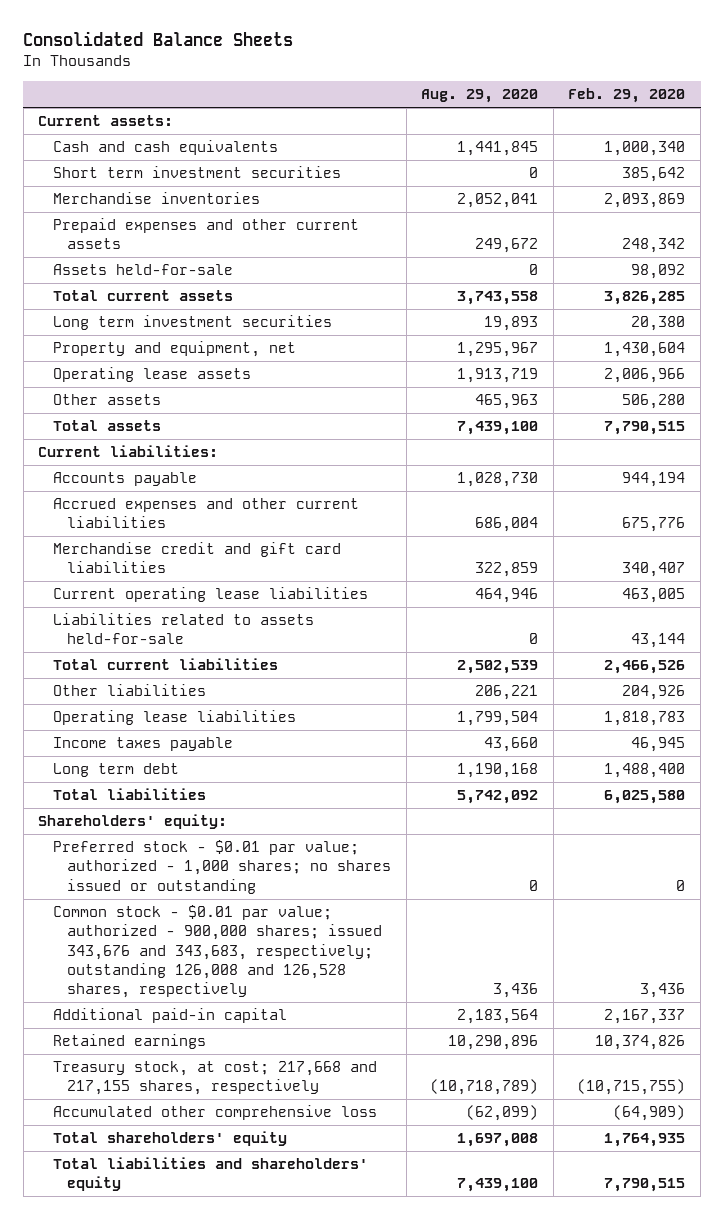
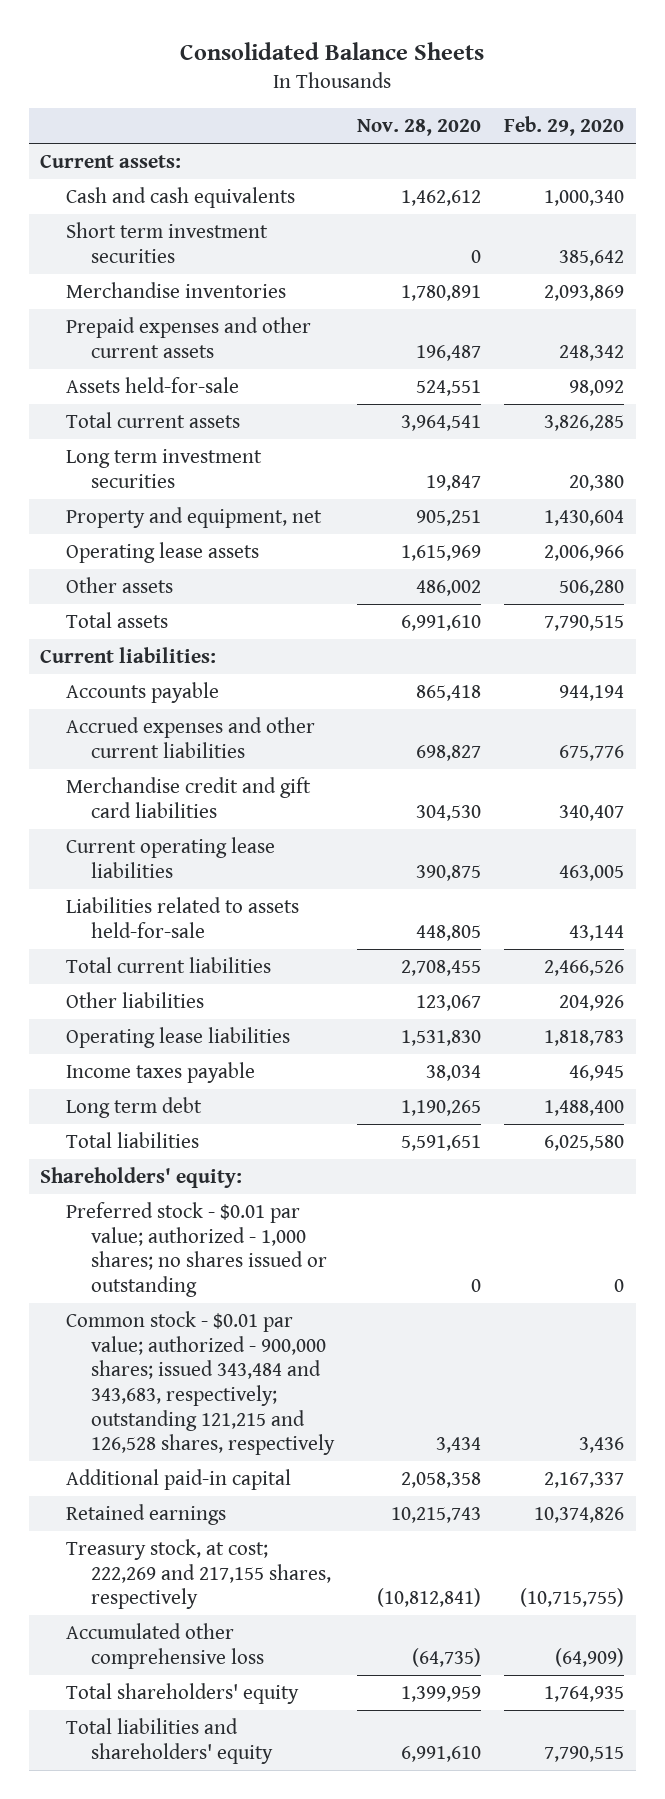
[421,89,539,104] Aug. 29, 2020 -> none
none -> [357,118,482,136] Nov. 28, 2020
[52,905,383,999] Common stock - $0.01 par value; authorized - 900,000 shares; issued 343,676 and 343,683, respectively; outstanding 126,008 and 126,528 shares, respectively -> [65,1310,336,1456] Common stock - $0.01 par value; authorized - 900,000 shares; issued 343,484 and 343,683, respectively; outstanding 121,215 and 126,528 shares, respectively
[52,1061,377,1096] Treasury stock, at cost; 217,668 and 217,155 shares, respectively -> [65,1538,332,1610] Treasury stock, at cost; 222,269 and 217,155 shares, respectively

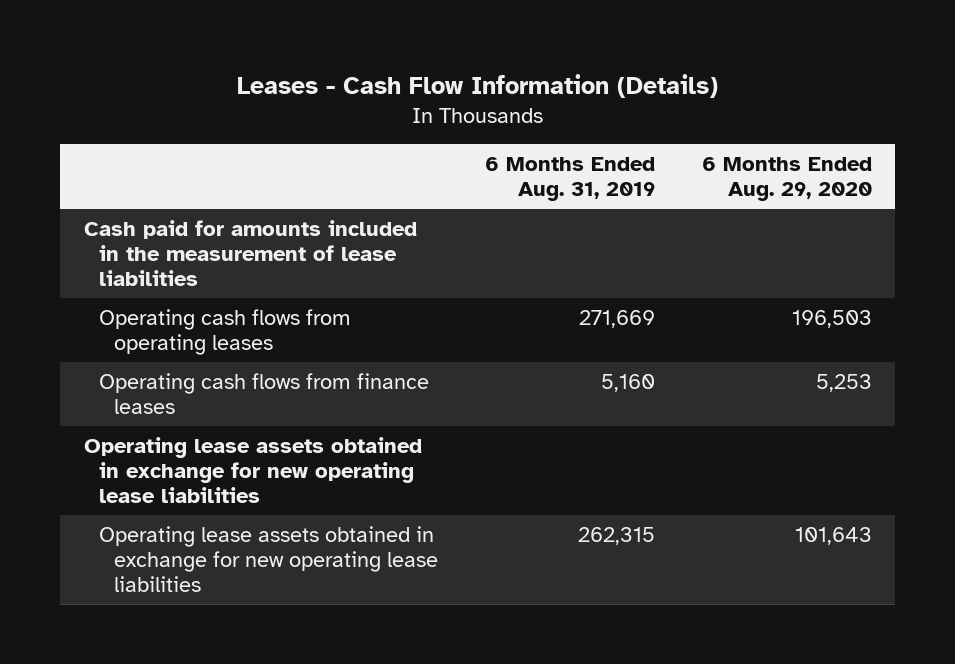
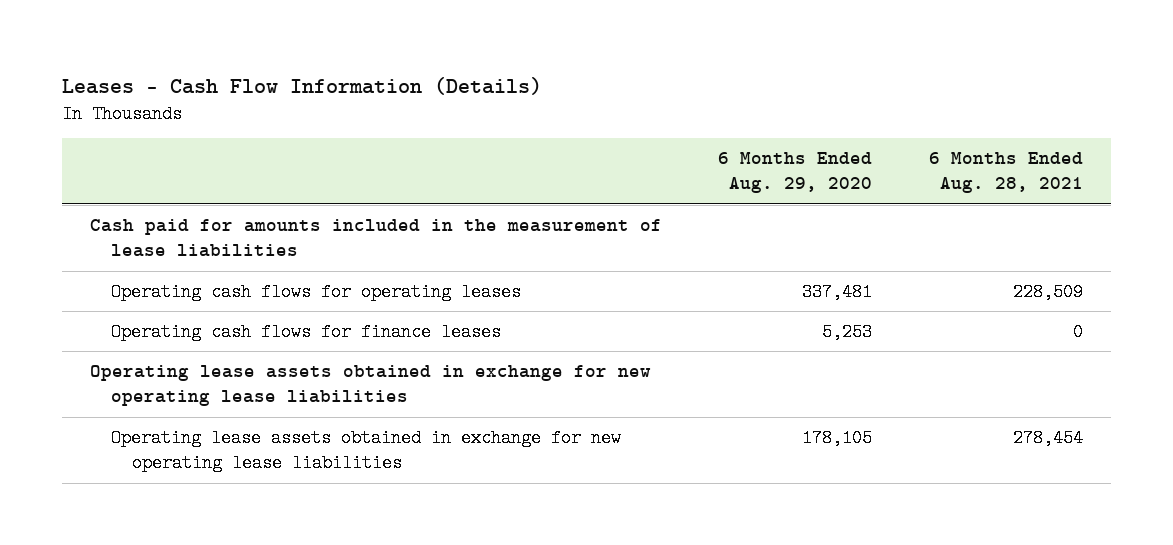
[485,157,656,202] 6 Months Ended Aug. 31, 2019 -> none
none -> [928,152,1083,194] 6 Months Ended Aug. 28, 2021
[98,308,351,355] Operating cash flows from operating leases -> [111,283,522,302] Operating cash flows for operating leases
[791,309,872,328] 196,503 -> [802,283,873,302] 337,481
[98,372,429,414] Operating cash flows from finance leases -> [111,323,502,342] Operating cash flows for finance leases
[794,526,872,545] 101,643 -> [802,429,873,448] 178,105

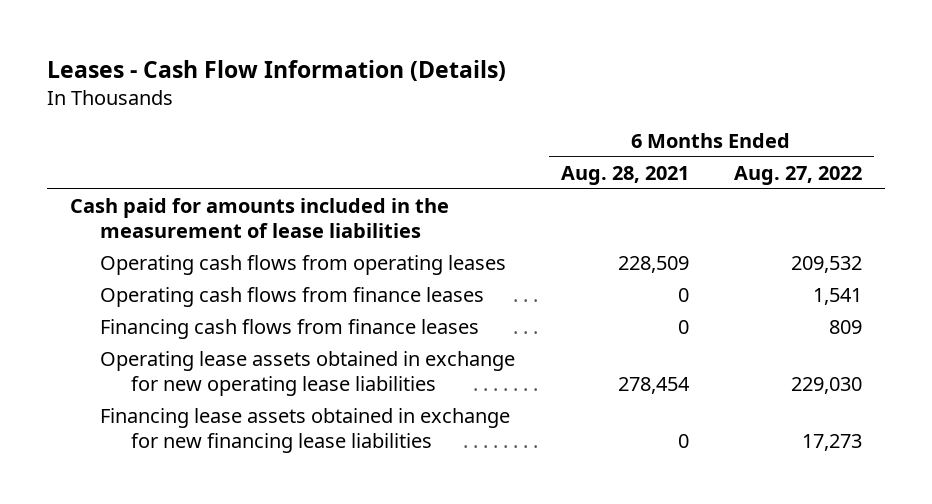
[718,152,873,194] 6 Months Ended Aug. 29, 2020 -> none
none -> [734,165,863,185] Aug. 27, 2022
[90,365,652,407] Operating lease assets obtained in exchange for new operating lease liabilities -> none
[111,283,522,302] Operating cash flows for operating leases -> [100,255,507,276] Operating cash flows from operating leases
none -> [100,287,485,308] Operating cash flows from finance leases
[111,323,502,342] Operating cash flows for finance leases -> [100,319,480,340] Financing cash flows from finance leases
none -> [100,408,511,453] Financing lease assets obtained in exchange for new financing lease liabilities

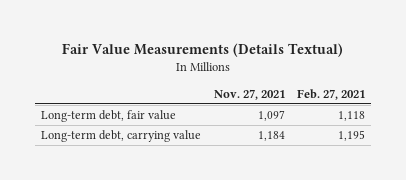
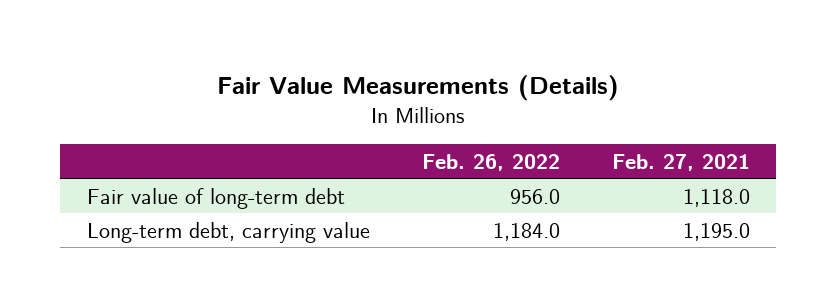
[62,42,344,57] Fair Value Measurements (Details Textual) -> [217,74,620,101] Fair Value Measurements (Details)
[213,88,285,100] Nov. 27, 2021 -> none
none -> [421,153,560,171] Feb. 26, 2022
[40,110,176,123] Long-term debt, fair value -> [86,187,345,209] Fair value of long-term debt
[338,111,366,122] 1,118 -> [682,188,750,207] 1,118.0
[338,130,366,142] 1,195 -> [682,222,750,241] 1,195.0

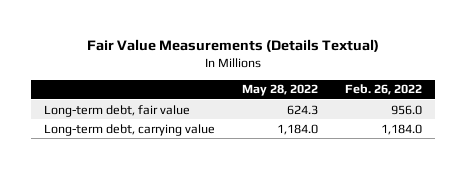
[217,74,620,101] Fair Value Measurements (Details) -> [87,39,380,53] Fair Value Measurements (Details Textual)
[611,153,750,171] Feb. 27, 2021 -> none
none -> [242,84,319,97] May 28, 2022
[86,187,345,209] Fair value of long-term debt -> [44,104,191,117] Long-term debt, fair value

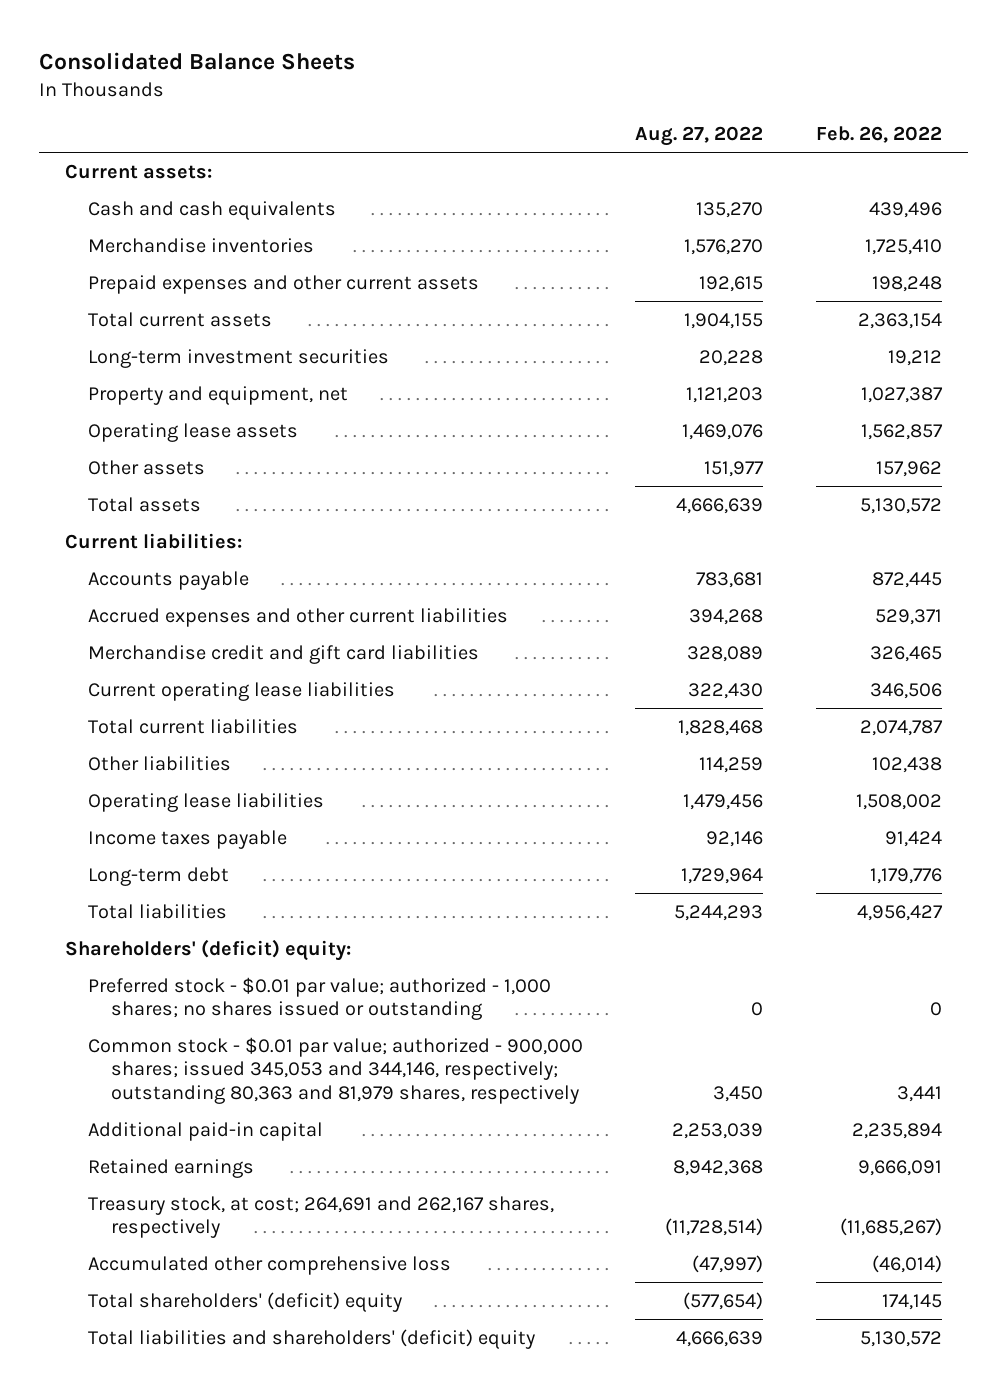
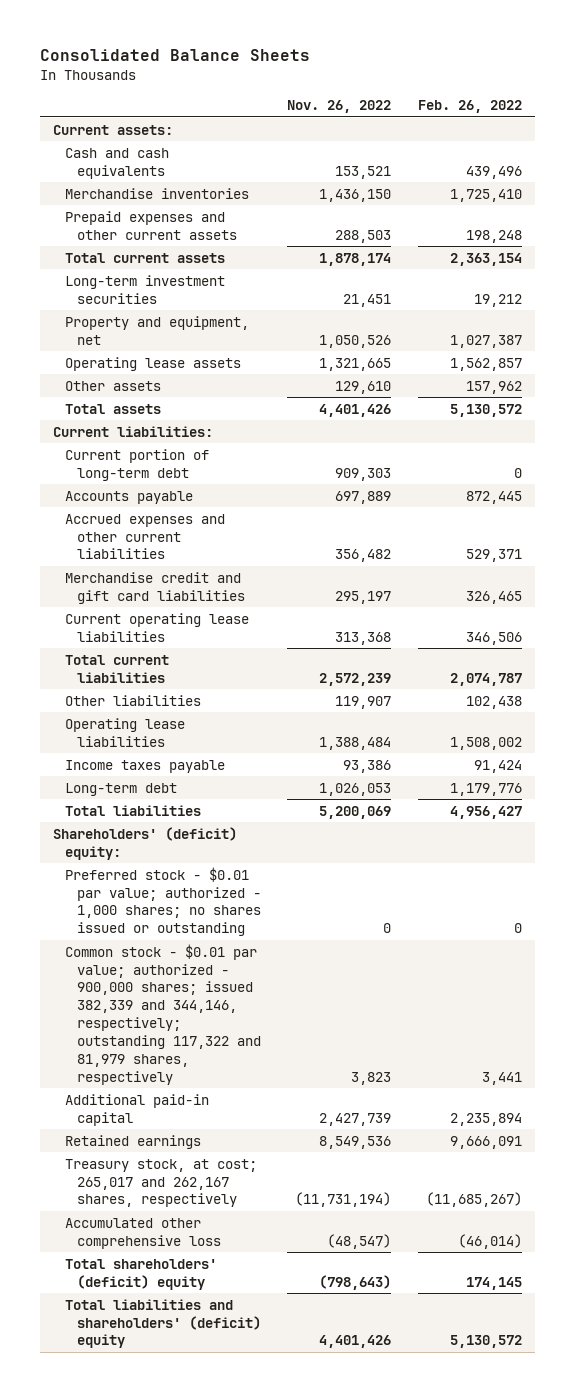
[635,126,764,147] Aug. 27, 2022 -> none
none -> [287,100,392,114] Nov. 26, 2022
none -> [64,448,209,481] Current portion of long-term debt
[88,1036,584,1105] Common stock - $0.01 par value; authorized - 900,000 shares; issued 345,053 and 344,146, respectively; outstanding 80,363 and 81,979 shares, respectively -> [64,943,261,1085] Common stock - $0.01 par value; authorized - 900,000 shares; issued 382,339 and 344,146, respectively; outstanding 117,322 and 81,979 shares, respectively
[88,1195,555,1239] Treasury stock, at cost; 264,691 and 262,167 shares, respectively -> [64,1158,257,1208] Treasury stock, at cost; 265,017 and 262,167 shares, respectively

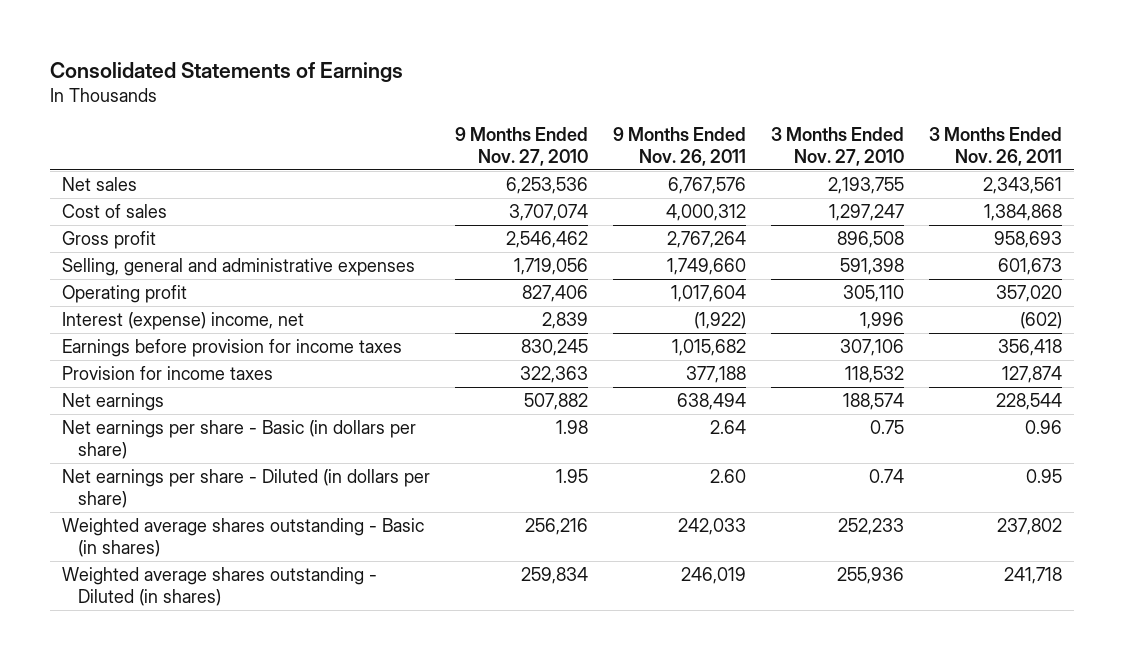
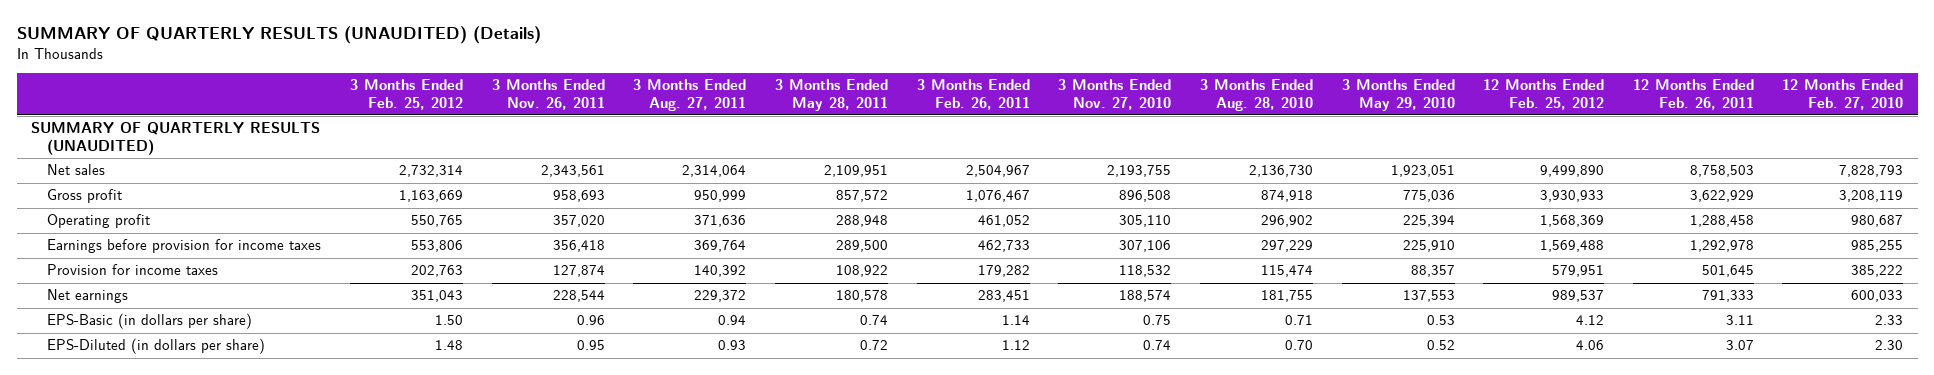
[50,62,404,83] Consolidated Statements of Earnings -> [16,26,541,45] SUMMARY OF QUARTERLY RESULTS (UNAUDITED) (Details)
[455,126,589,166] 9 Months Ended Nov. 27, 2010 -> none
[613,126,747,166] 9 Months Ended Nov. 26, 2011 -> none
none -> [349,79,463,110] 3 Months Ended Feb. 25, 2012
none -> [633,79,747,111] 3 Months Ended Aug. 27, 2011
none -> [774,79,888,111] 3 Months Ended May 28, 2011
none -> [916,79,1030,110] 3 Months Ended Feb. 26, 2011
none -> [1199,79,1313,111] 3 Months Ended Aug. 28, 2010
none -> [1341,79,1455,111] 3 Months Ended May 29, 2010
none -> [1483,79,1605,110] 12 Months Ended Feb. 25, 2012
none -> [1632,79,1754,110] 12 Months Ended Feb. 26, 2011
none -> [1782,79,1904,110] 12 Months Ended Feb. 27, 2010
none -> [30,122,320,155] SUMMARY OF QUARTERLY RESULTS (UNAUDITED)
[62,204,168,219] Cost of sales -> none
[62,258,416,277] Selling, general and administrative expenses -> none
[62,312,305,331] Interest (expense) income, net -> none
[62,518,425,558] Weighted average shares outstanding - Basic (in shares) -> none
[62,567,378,607] Weighted average shares outstanding - Diluted (in shares) -> none
[62,420,417,460] Net earnings per share - Basic (in dollars per share) -> [47,313,253,330] EPS-Basic (in dollars per share)
[62,469,431,509] Net earnings per share - Diluted (in dollars per share) -> [47,338,266,355] EPS-Diluted (in dollars per share)

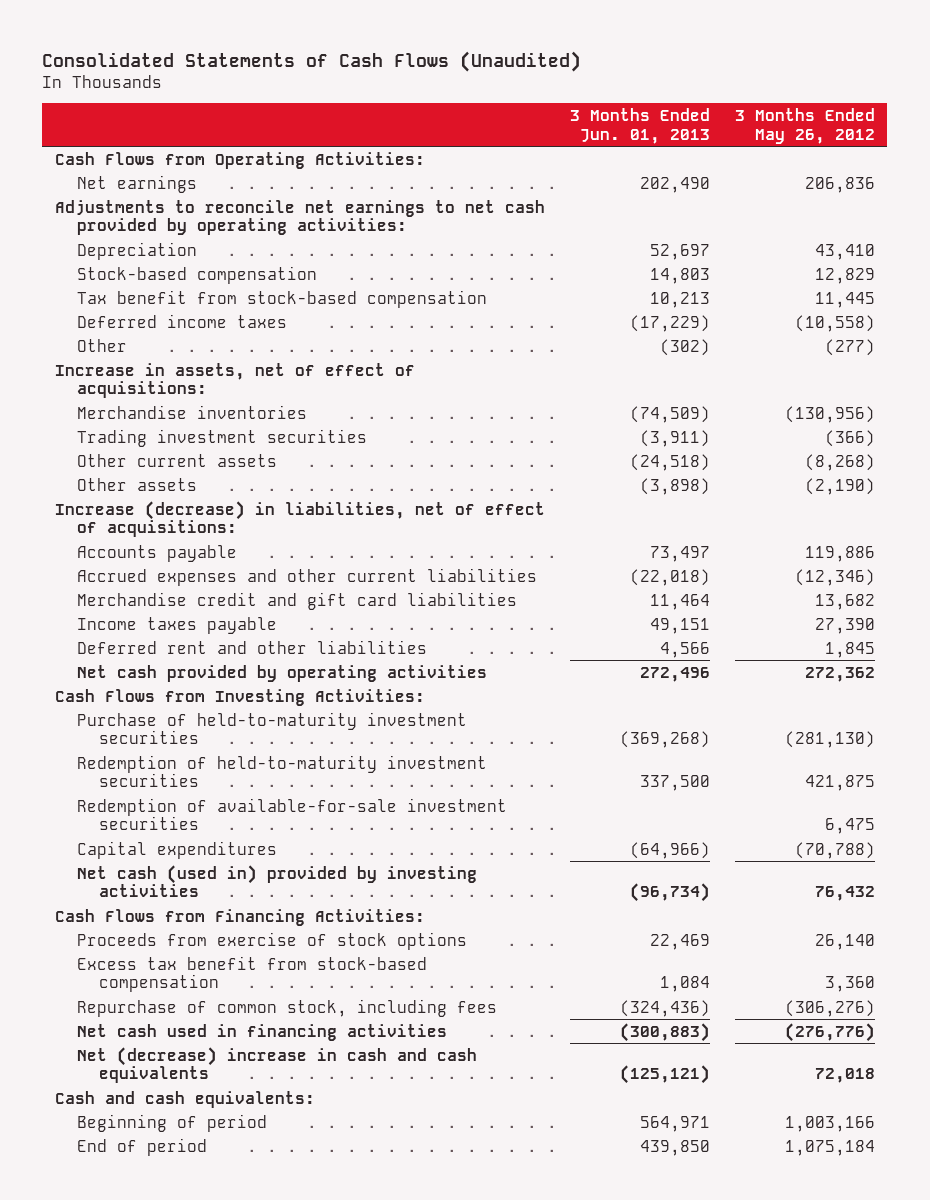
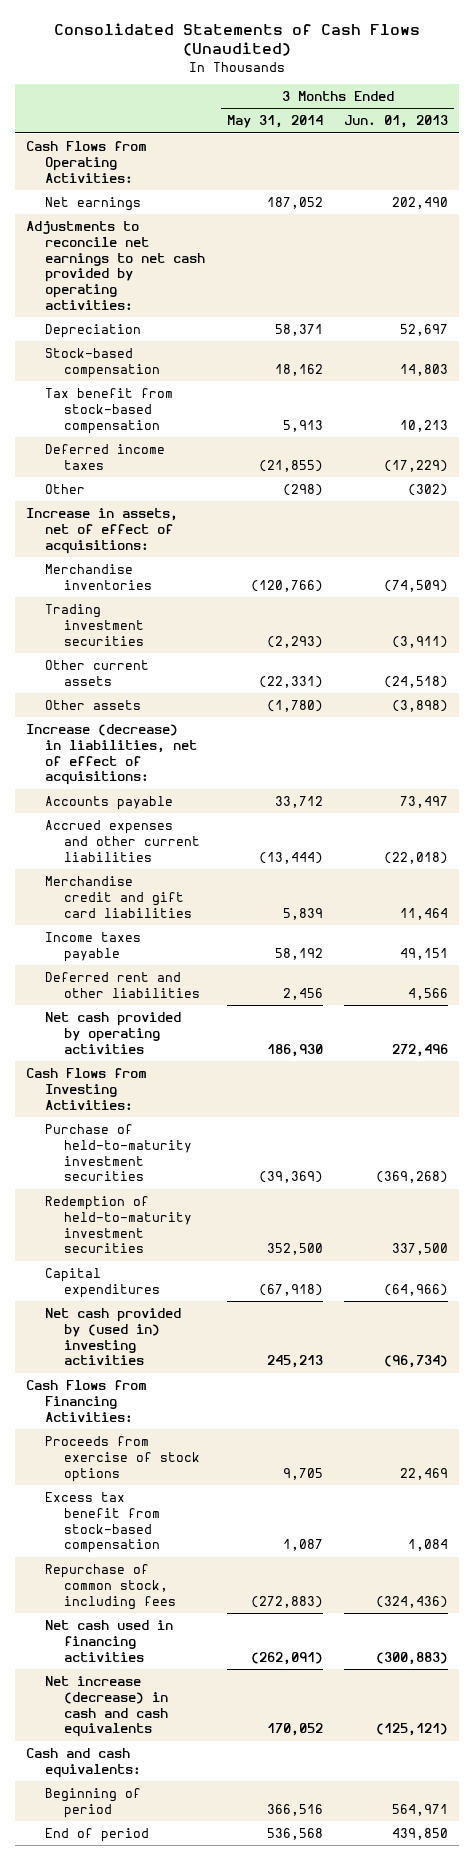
[734,108,875,144] 3 Months Ended May 26, 2012 -> none
none -> [226,115,323,129] May 31, 2014
[76,797,507,831] Redemption of available-for-sale investment securities -> none
[76,864,477,898] Net cash (used in) provided by investing activities -> [44,1307,181,1366] Net cash provided by (used in) investing activities
[76,1046,477,1084] Net (decrease) increase in cash and cash equivalents -> [44,1675,169,1738] Net increase (decrease) in cash and cash equivalents

